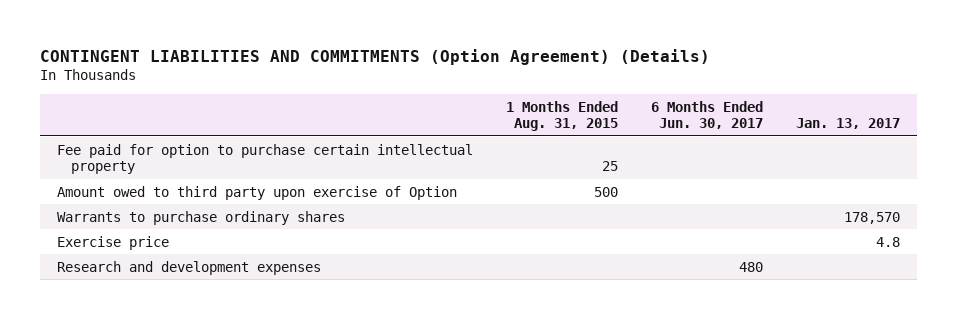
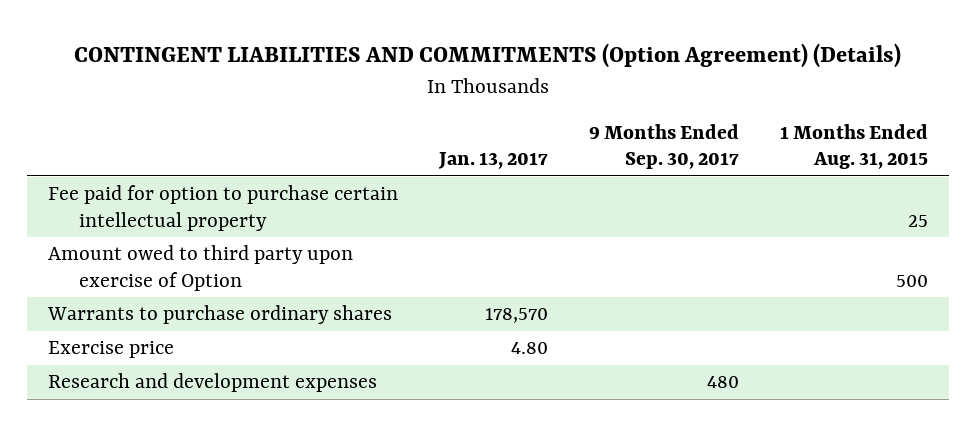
[651,100,764,130] 6 Months Ended Jun. 30, 2017 -> none
none -> [589,123,740,170] 9 Months Ended Sep. 30, 2017
[876,236,901,247] 4.8 -> [510,342,548,355] 4.80

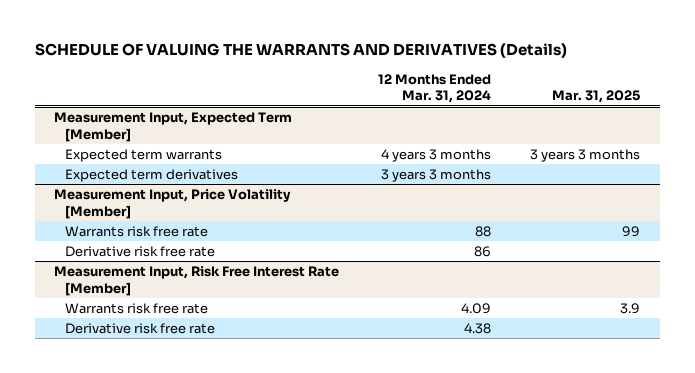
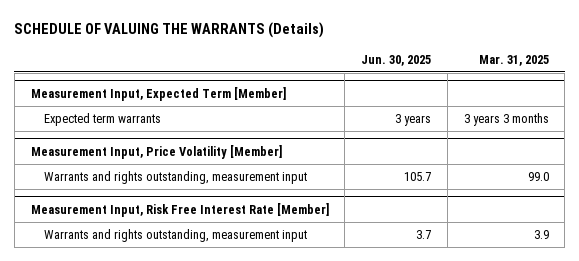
[34,43,567,59] SCHEDULE OF VALUING THE WARRANTS AND DERIVATIVES (Details) -> [14,22,325,39] SCHEDULE OF VALUING THE WARRANTS (Details)
[378,73,492,104] 12 Months Ended Mar. 31, 2024 -> none
none -> [361,54,432,66] Jun. 30, 2025
[65,168,239,182] Expected term derivatives -> none
[65,225,209,237] Warrants risk free rate -> none
[65,245,216,257] Derivative risk free rate -> none
none -> [43,171,307,185] Warrants and rights outstanding, measurement input
[65,322,216,334] Derivative risk free rate -> none
[65,302,209,314] Warrants risk free rate -> [43,229,307,243] Warrants and rights outstanding, measurement input

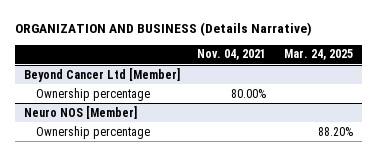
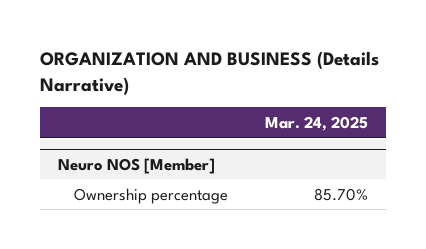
[197,49,267,61] Nov. 04, 2021 -> none
[23,67,180,82] Beyond Cancer Ltd [Member] -> none
[35,87,150,101] Ownership percentage -> none
[318,126,354,136] 88.20% -> [313,187,368,201] 85.70%

